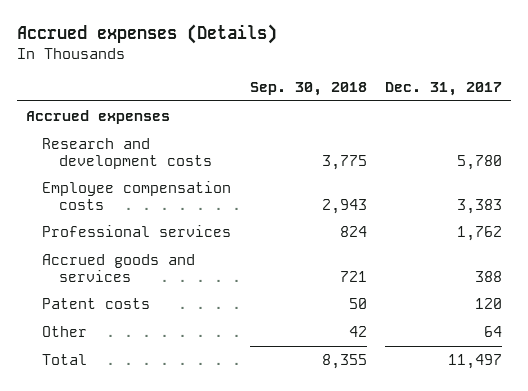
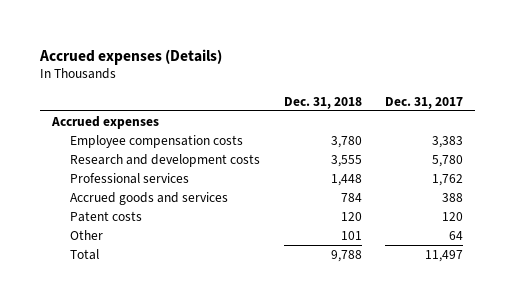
[249,81,367,96] Sep. 30, 2018 -> none
none -> [283,96,362,109] Dec. 31, 2018
[42,137,212,169] Research and development costs -> [70,153,261,167] Research and development costs

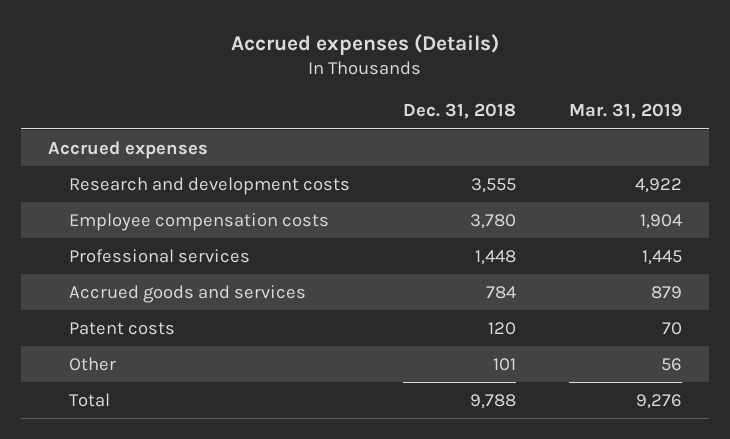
[384,96,463,109] Dec. 31, 2017 -> none
none -> [568,103,682,120] Mar. 31, 2019
[70,134,244,148] Employee compensation costs -> [68,212,329,231] Employee compensation costs

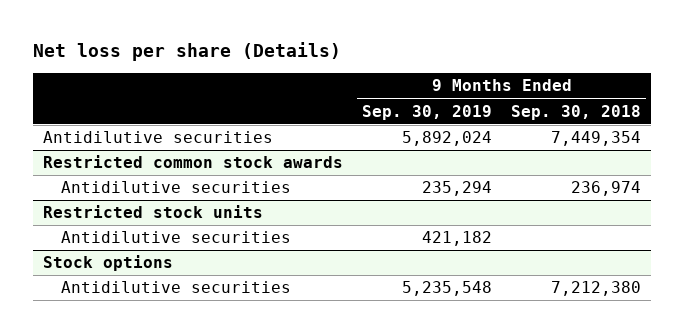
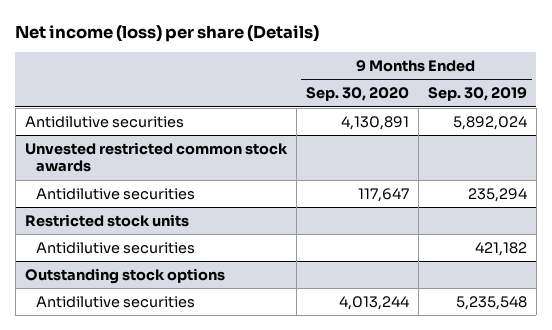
[33,42,342,62] Net loss per share (Details) -> [15,24,320,42] Net income (loss) per share (Details)
[511,104,642,120] Sep. 30, 2018 -> none
none -> [305,87,409,102] Sep. 30, 2020
[42,155,343,169] Restricted common stock awards -> [24,141,288,173] Unvested restricted common stock awards
[42,255,173,272] Stock options -> [24,267,225,284] Outstanding stock options

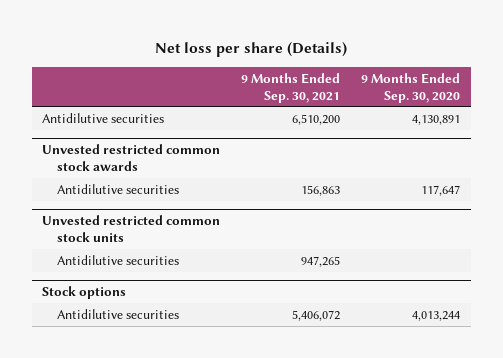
[15,24,320,42] Net income (loss) per share (Details) -> [155,42,348,58] Net loss per share (Details)
[427,87,527,102] Sep. 30, 2019 -> none
none -> [241,72,341,103] 9 Months Ended Sep. 30, 2021
[24,213,189,227] Restricted stock units -> [42,215,221,243] Unvested restricted common stock units
[24,267,225,284] Outstanding stock options -> [42,286,127,300] Stock options

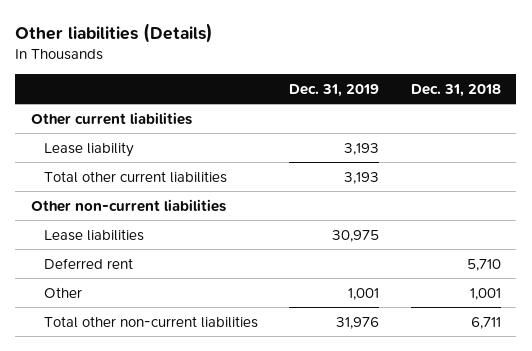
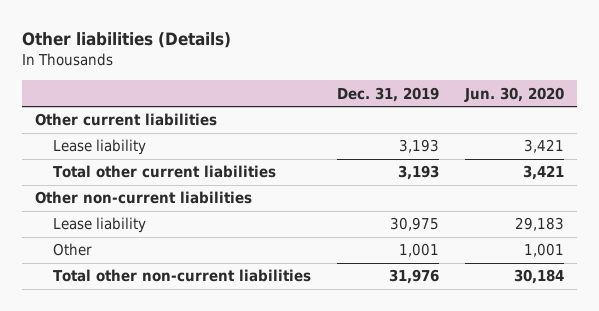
[410,83,501,97] Dec. 31, 2018 -> none
none -> [463,86,564,102] Jun. 30, 2020
[44,257,134,269] Deferred rent -> none
[44,228,145,241] Lease liabilities -> [52,217,146,234] Lease liability

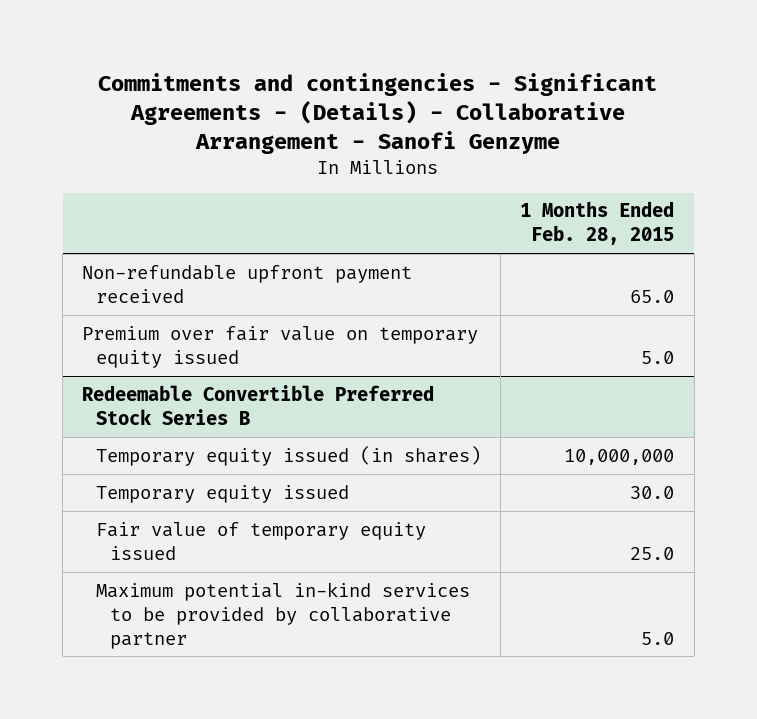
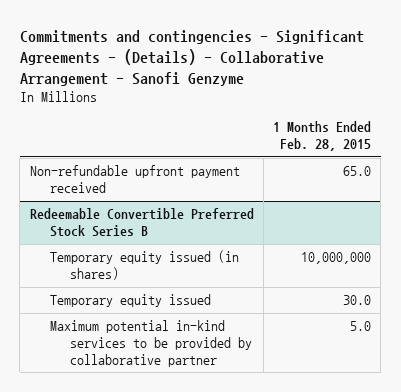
[82,325,479,368] Premium over fair value on temporary equity issued -> none
[96,521,427,560] Fair value of temporary equity issued -> none

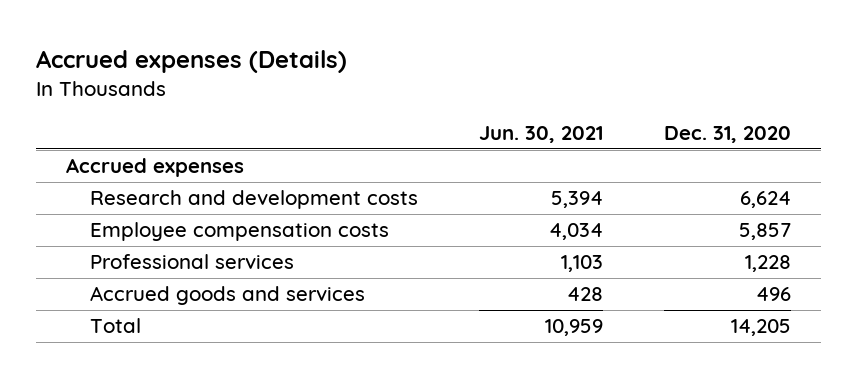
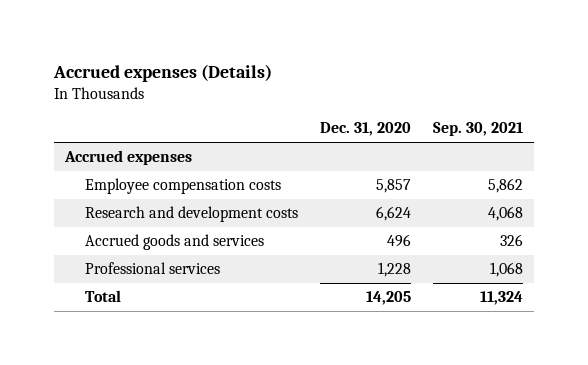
[478,125,603,143] Jun. 30, 2021 -> none
none -> [433,122,524,137] Sep. 30, 2021
[89,190,418,210] Research and development costs -> [85,206,299,223] Research and development costs
[89,254,294,270] Professional services -> [85,262,221,275] Professional services

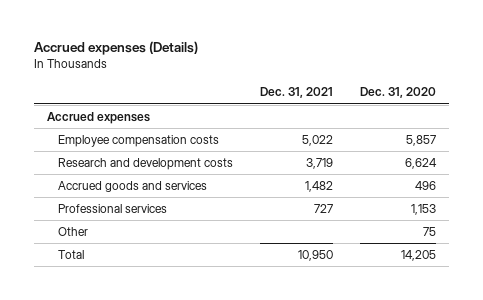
[433,122,524,137] Sep. 30, 2021 -> none
none -> [259,87,333,99] Dec. 31, 2021
[378,262,412,278] 1,228 -> [410,204,436,216] 1,153
none -> [57,227,88,237] Other

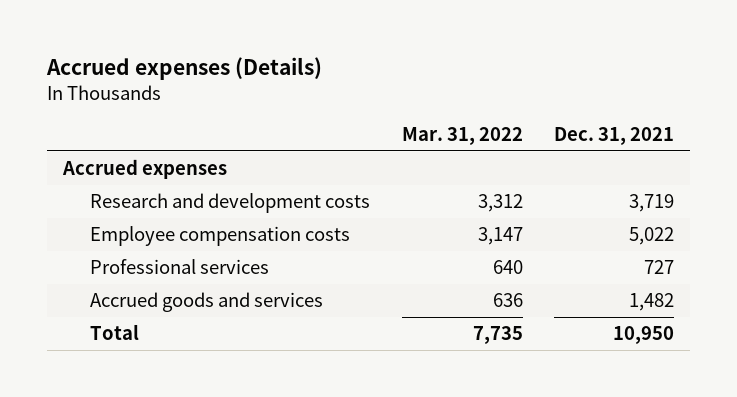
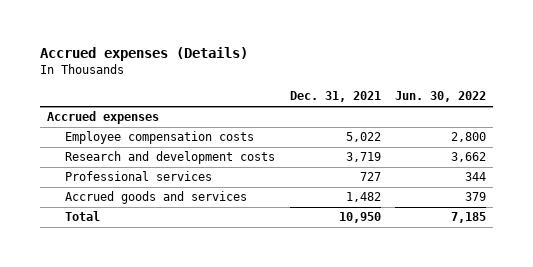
[401,127,523,146] Mar. 31, 2022 -> none
none -> [395,91,487,103] Jun. 30, 2022
[90,192,371,213] Research and development costs -> [65,151,276,165] Research and development costs

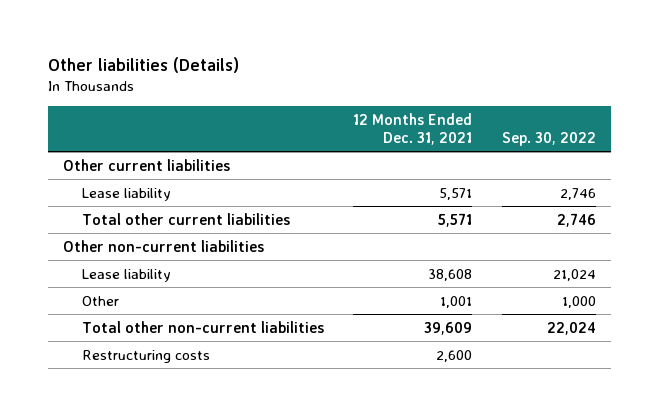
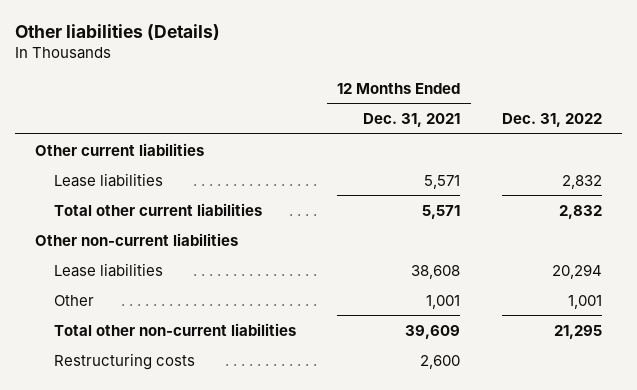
[501,131,596,146] Sep. 30, 2022 -> none
none -> [501,113,602,128] Dec. 31, 2022
[81,187,171,201] Lease liability -> [54,172,164,187] Lease liabilities
[81,268,171,282] Lease liability -> [54,262,164,277] Lease liabilities

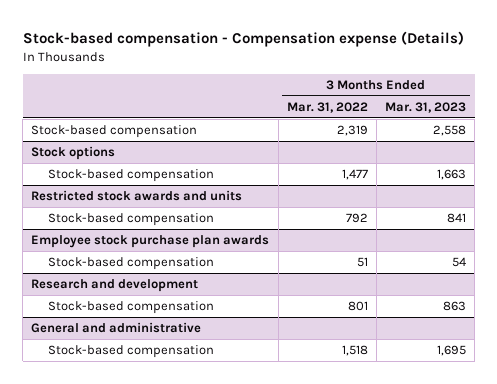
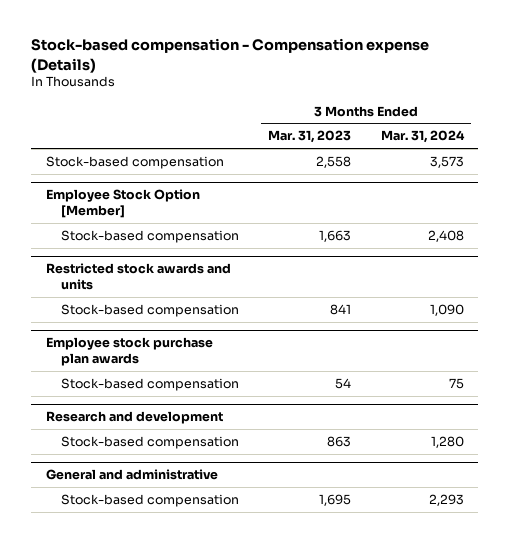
[286,101,368,113] Mar. 31, 2022 -> none
none -> [380,130,465,144] Mar. 31, 2024
[31,145,116,160] Stock options -> [45,188,200,219] Employee Stock Option [Member]

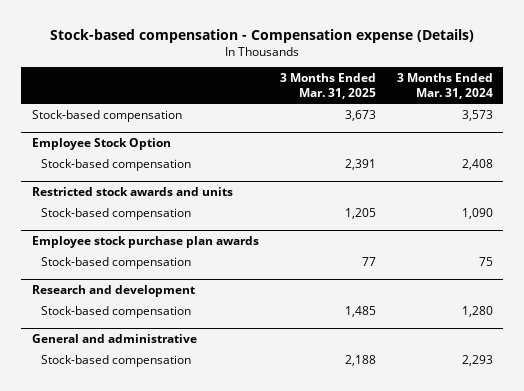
[268,130,352,144] Mar. 31, 2023 -> none
none -> [279,72,376,100] 3 Months Ended Mar. 31, 2025
[45,188,200,219] Employee Stock Option [Member] -> [31,138,171,151] Employee Stock Option

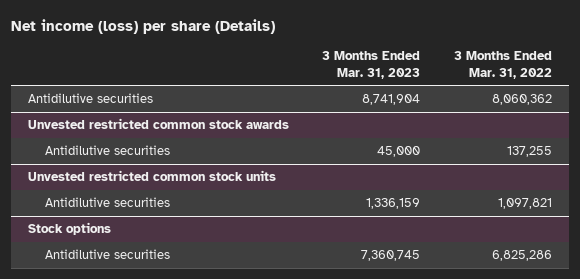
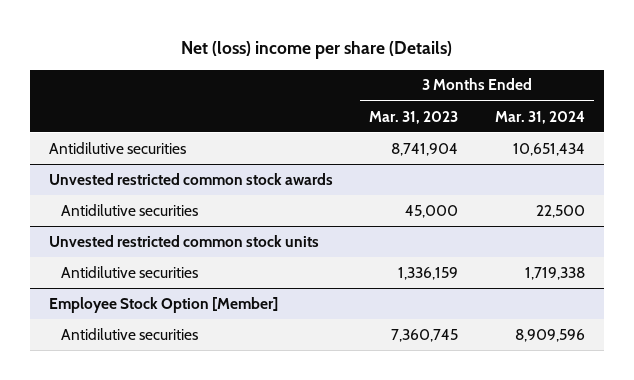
[11,18,276,34] Net income (loss) per share (Details) -> [180,41,452,60] Net (loss) income per share (Details)
[453,51,552,79] 3 Months Ended Mar. 31, 2022 -> none
none -> [495,110,586,124] Mar. 31, 2024
[27,222,111,236] Stock options -> [48,296,278,313] Employee Stock Option [Member]

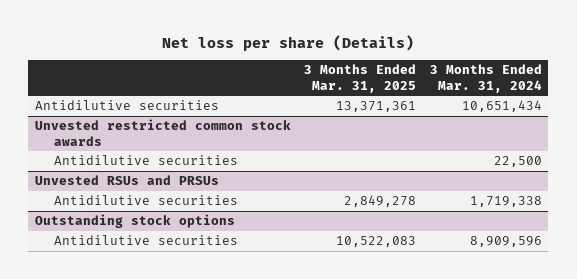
[180,41,452,60] Net (loss) income per share (Details) -> [162,34,415,51] Net loss per share (Details)
[369,110,459,124] Mar. 31, 2023 -> none
none -> [304,64,417,93] 3 Months Ended Mar. 31, 2025
[48,234,319,247] Unvested restricted common stock units -> none
none -> [34,175,219,186] Unvested RSUs and PRSUs
[48,296,278,313] Employee Stock Option [Member] -> [34,214,235,229] Outstanding stock options

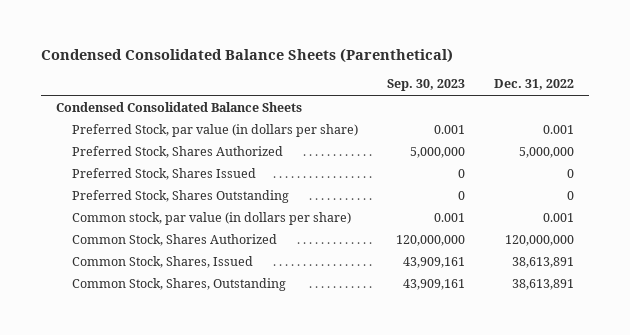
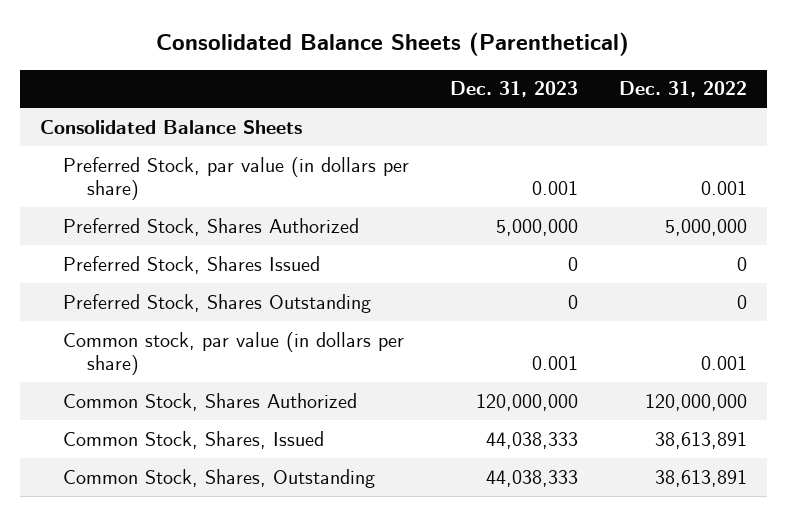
[40,48,453,64] Condensed Consolidated Balance Sheets (Parenthetical) -> [156,32,630,57] Consolidated Balance Sheets (Parenthetical)
[387,79,466,92] Sep. 30, 2023 -> none
none -> [450,81,579,98] Dec. 31, 2023
[55,101,302,112] Condensed Consolidated Balance Sheets -> [40,119,303,134] Consolidated Balance Sheets

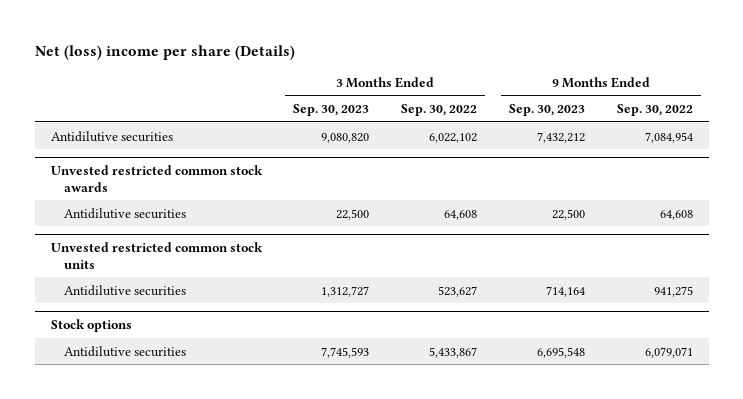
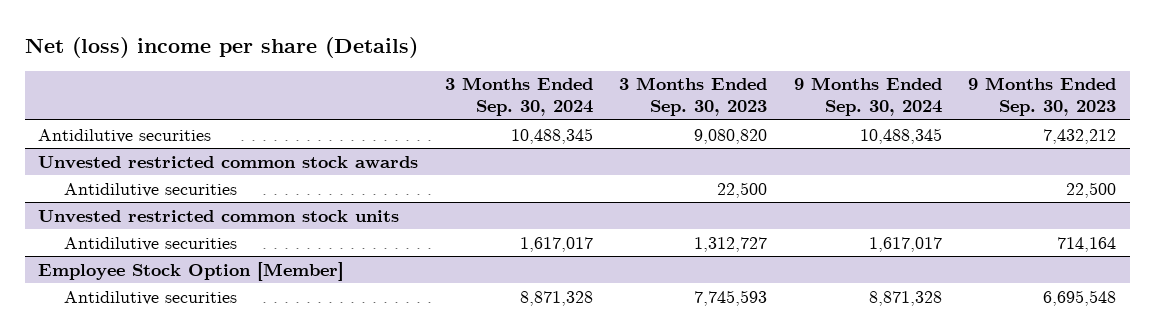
[401,104,478,117] Sep. 30, 2022 -> none
[616,104,693,117] Sep. 30, 2022 -> none
none -> [444,77,593,117] 3 Months Ended Sep. 30, 2024
none -> [793,77,942,117] 9 Months Ended Sep. 30, 2024
[50,318,132,332] Stock options -> [38,261,345,281] Employee Stock Option [Member]

